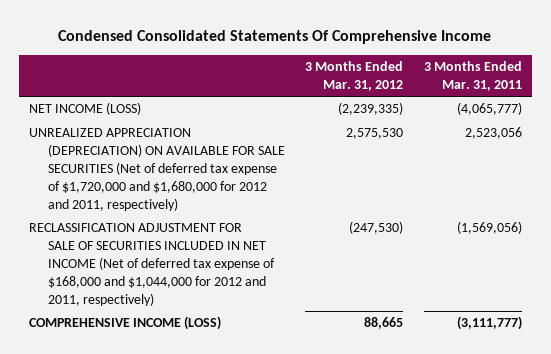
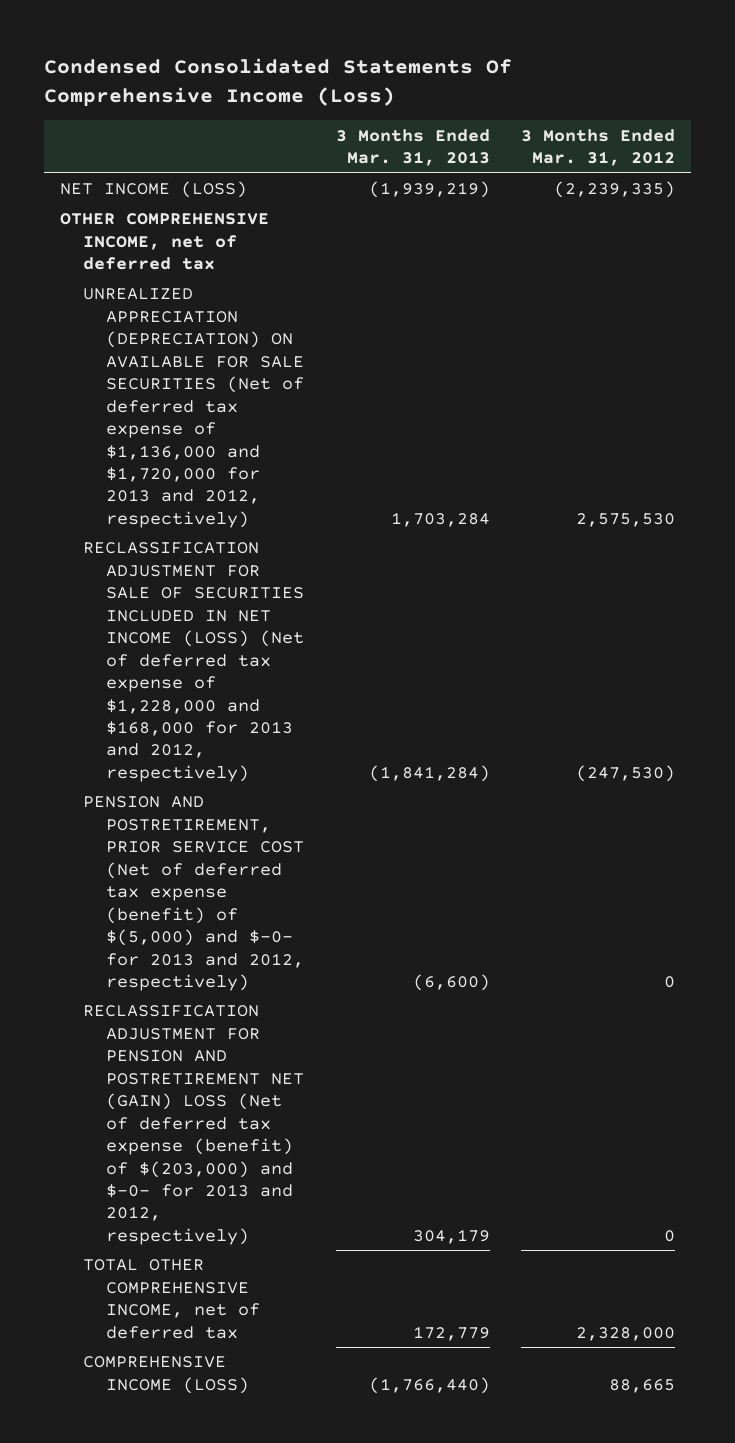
[58,29,492,44] Condensed Consolidated Statements Of Comprehensive Income -> [44,57,513,107] Condensed Consolidated Statements Of Comprehensive Income (Loss)
[423,61,522,91] 3 Months Ended Mar. 31, 2011 -> none
none -> [335,128,490,167] 3 Months Ended Mar. 31, 2013
none -> [59,213,269,271] OTHER COMPREHENSIVE INCOME, net of deferred tax
[29,128,286,211] UNREALIZED APPRECIATION (DEPRECIATION) ON AVAILABLE FOR SALE SECURITIES (Net of deferred tax expense of $1,720,000 and $1,680,000 for 2012 and 2011, respectively) -> [82,288,305,528] UNREALIZED APPRECIATION (DEPRECIATION) ON AVAILABLE FOR SALE SECURITIES (Net of deferred tax expense of $1,136,000 and $1,720,000 for 2013 and 2012, respectively)
[29,223,276,306] RECLASSIFICATION ADJUSTMENT FOR SALE OF SECURITIES INCLUDED IN NET INCOME (Net of deferred tax expense of $168,000 and $1,044,000 for 2012 and 2011, respectively) -> [82,542,305,782] RECLASSIFICATION ADJUSTMENT FOR SALE OF SECURITIES INCLUDED IN NET INCOME (LOSS) (Net of deferred tax expense of $1,228,000 and $168,000 for 2013 and 2012, respectively)
none -> [82,796,305,991] PENSION AND POSTRETIREMENT, PRIOR SERVICE COST (Net of deferred tax expense (benefit) of $(5,000) and $-0- for 2013 and 2012, respectively)
none -> [82,1005,305,1245] RECLASSIFICATION ADJUSTMENT FOR PENSION AND POSTRETIREMENT NET (GAIN) LOSS (Net of deferred tax expense (benefit) of $(203,000) and $-0- for 2013 and 2012, respectively)
none -> [82,1259,261,1339] TOTAL OTHER COMPREHENSIVE INCOME, net of deferred tax

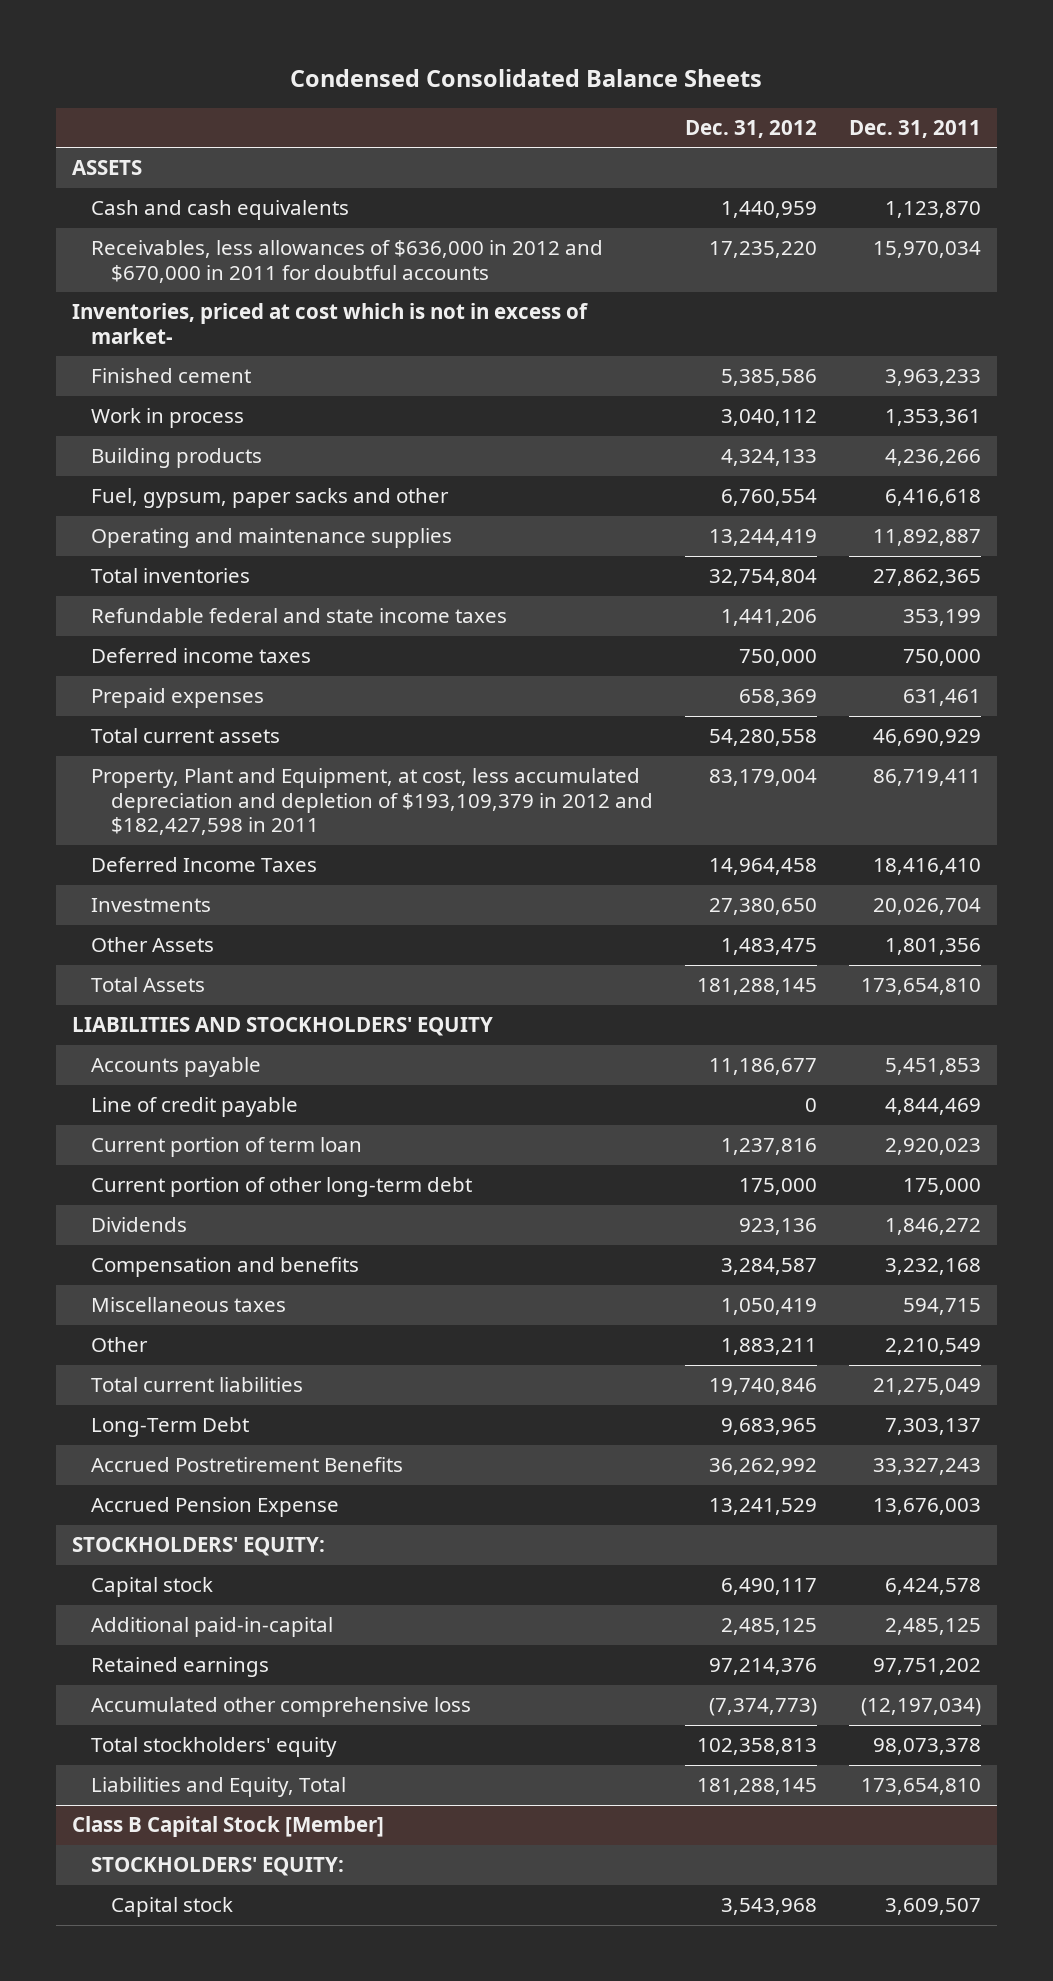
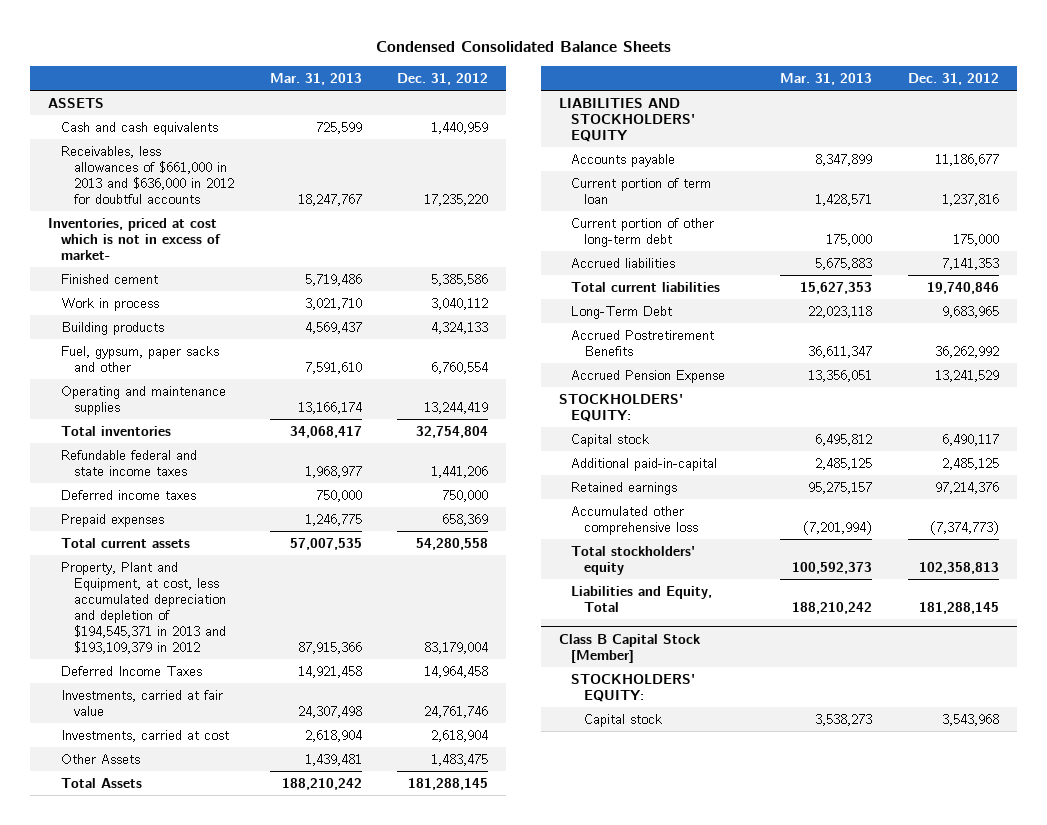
[848,119,981,138] Dec. 31, 2011 -> none
none -> [269,72,362,85] Mar. 31, 2013
[91,240,604,283] Receivables, less allowances of $636,000 in 2012 and $670,000 in 2011 for doubtful accounts -> [61,146,234,204] Receivables, less allowances of $661,000 in 2013 and $636,000 in 2012 for doubtful accounts
[91,768,654,836] Property, Plant and Equipment, at cost, less accumulated depreciation and depletion of $193,109,379 in 2012 and $182,427,598 in 2011 -> [61,562,226,654] Property, Plant and Equipment, at cost, less accumulated depreciation and depletion of $194,545,371 in 2013 and $193,109,379 in 2012
[91,898,212,913] Investments -> [61,690,224,716] Investments, carried at fair value
[708,898,817,916] 27,380,650 -> [424,705,489,718] 24,761,746
none -> [61,730,230,743] Investments, carried at cost
[91,1097,299,1118] Line of credit payable -> none
[91,1217,188,1233] Dividends -> none
[91,1257,360,1278] Compensation and benefits -> none
[91,1297,287,1313] Miscellaneous taxes -> none
[91,1337,149,1353] Other -> none
none -> [571,258,676,269] Accrued liabilities

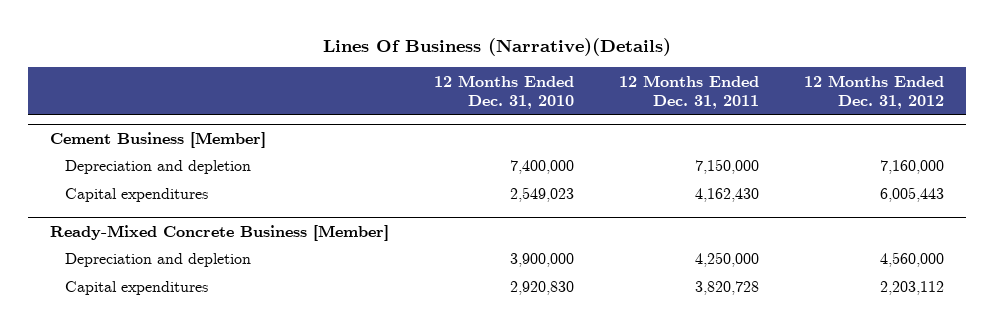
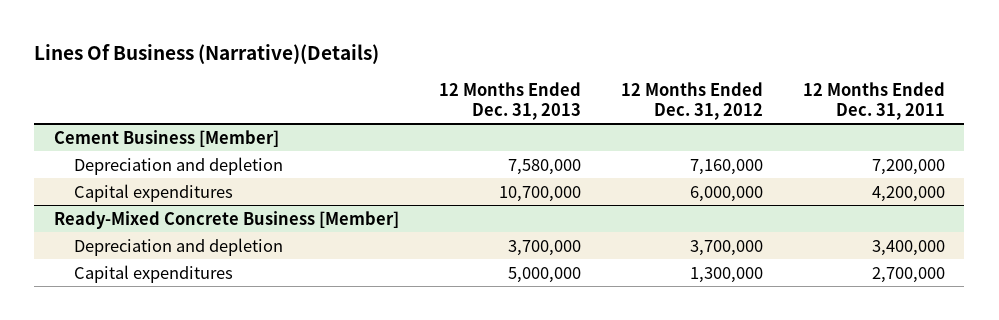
[434,74,575,109] 12 Months Ended Dec. 31, 2010 -> none
none -> [438,81,581,120] 12 Months Ended Dec. 31, 2013
[695,159,760,175] 7,150,000 -> [871,158,945,175] 7,200,000
[695,188,760,203] 4,162,430 -> [871,185,945,202] 4,200,000
[879,187,944,203] 6,005,443 -> [689,185,763,202] 6,000,000
[695,252,760,268] 4,250,000 -> [871,239,945,256] 3,400,000
[879,252,944,268] 4,560,000 -> [689,239,763,256] 3,700,000
[695,281,760,296] 3,820,728 -> [871,266,945,283] 2,700,000
[879,281,944,296] 2,203,112 -> [689,266,763,283] 1,300,000

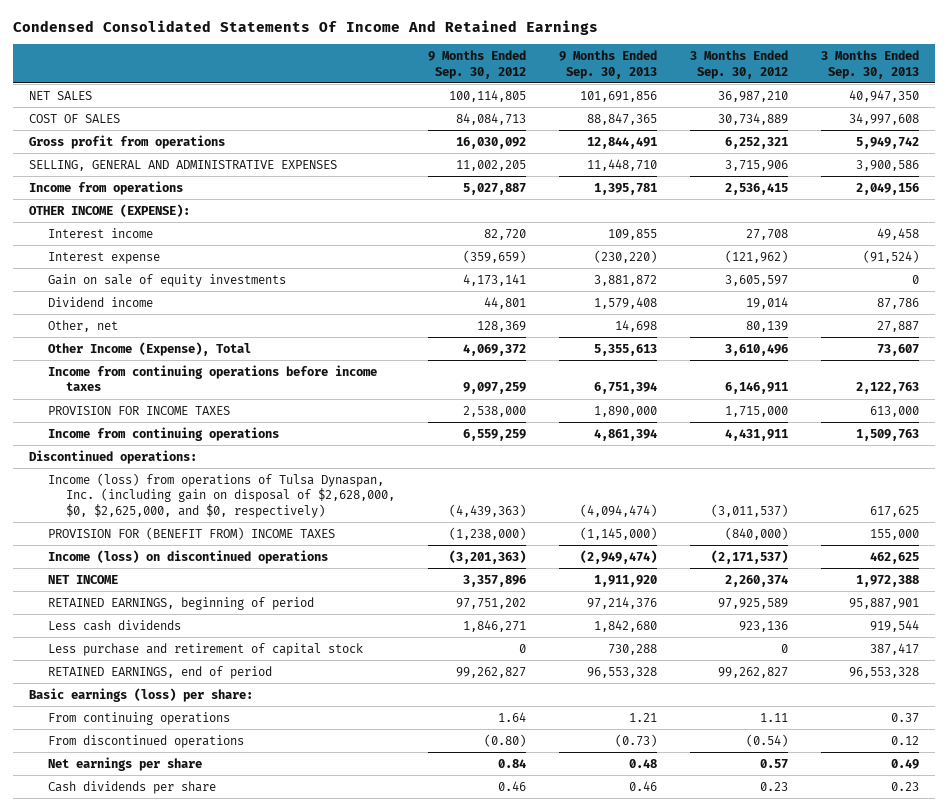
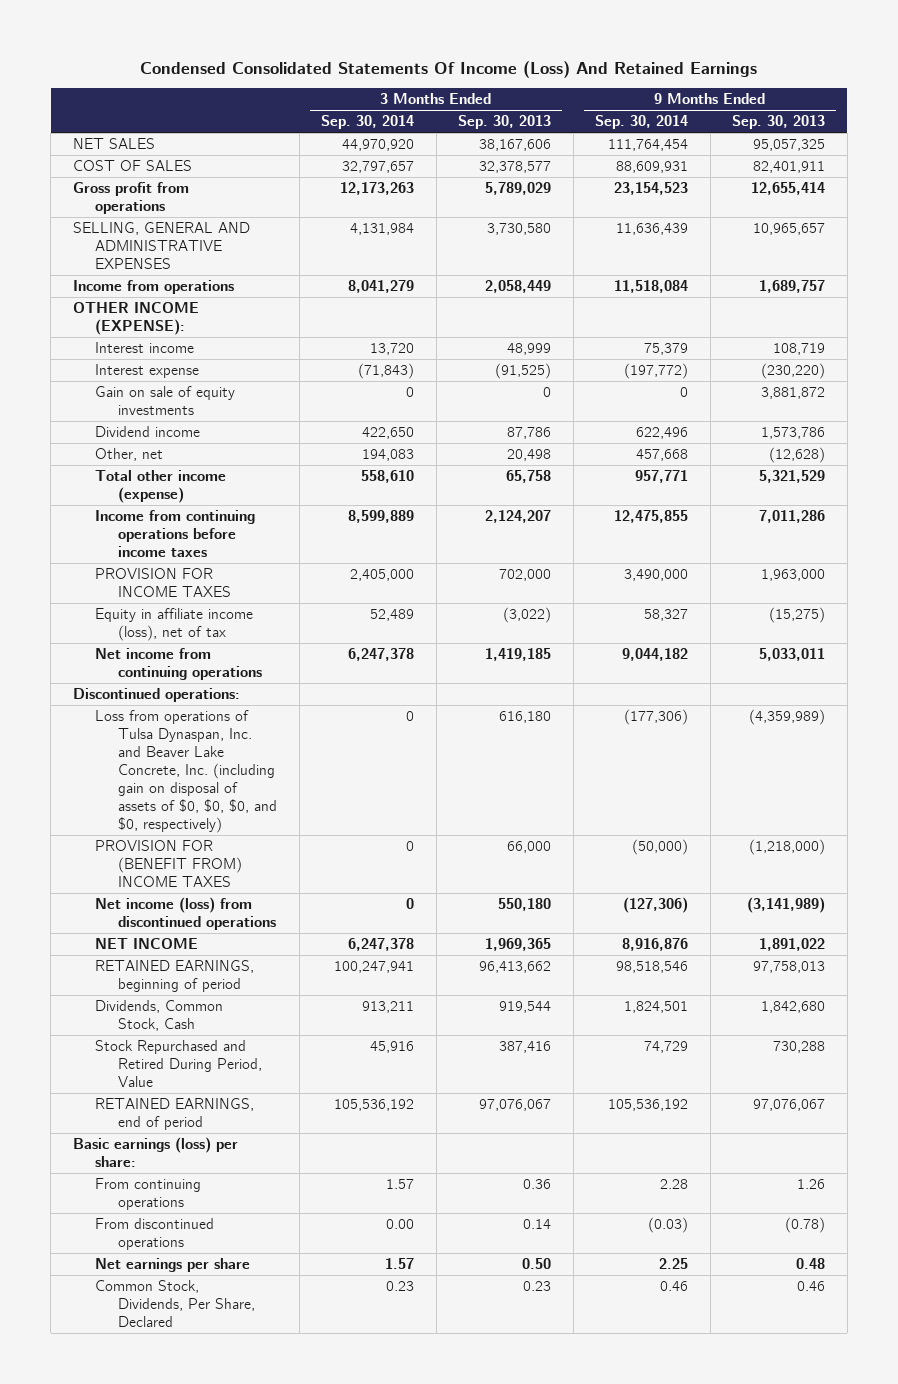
[12,19,598,35] Condensed Consolidated Statements Of Income And Retained Earnings -> [139,60,757,78] Condensed Consolidated Statements Of Income (Loss) And Retained Earnings
[427,49,526,79] 9 Months Ended Sep. 30, 2012 -> none
[689,49,788,79] 3 Months Ended Sep. 30, 2012 -> none
none -> [321,115,415,130] Sep. 30, 2014
none -> [595,115,689,130] Sep. 30, 2014
[579,90,657,102] 101,691,856 -> [753,139,826,152] 95,057,325
[848,89,919,102] 40,947,350 -> [479,139,552,152] 38,167,606
[586,112,657,125] 88,847,365 -> [753,161,826,174] 82,401,911
[848,112,919,125] 34,997,608 -> [479,161,552,174] 32,378,577
[586,136,657,149] 12,844,491 -> [751,182,826,196] 12,655,414
[855,136,919,149] 5,949,742 -> [485,182,552,196] 5,789,029
[586,158,657,171] 11,448,710 -> [753,223,826,236] 10,965,657
[855,159,919,171] 3,900,586 -> [487,223,552,236] 3,730,580
[593,182,657,195] 1,395,781 -> [759,280,826,294] 1,689,757
[855,182,919,195] 2,049,156 -> [485,280,552,294] 2,058,449
[607,228,657,240] 109,855 -> [773,343,826,356] 108,719
[876,227,919,240] 49,458 -> [507,343,552,356] 48,999
[862,249,919,263] (91,524) -> [495,363,552,380] (91,525)
[593,296,657,309] 1,579,408 -> [761,427,826,440] 1,573,786
[614,319,657,332] 14,698 -> [769,447,826,464] (12,628)
[876,320,919,332] 27,887 -> [507,449,552,462] 20,498
[47,341,251,356] Other Income (Expense), Total -> [95,470,227,504] Total other income (expense)
[593,343,657,356] 5,355,613 -> [759,470,826,484] 5,321,529
[876,343,919,356] 73,607 -> [506,470,552,484] 65,758
[593,382,657,395] 6,751,394 -> [759,510,826,524] 7,011,286
[855,382,919,395] 2,122,763 -> [485,510,552,524] 2,124,207
[593,405,657,417] 1,890,000 -> [761,569,826,582] 1,963,000
[869,405,919,417] 613,000 -> [499,569,552,582] 702,000
none -> [95,608,254,642] Equity in affiliate income (loss), net of tax
[47,426,279,441] Income from continuing operations -> [95,648,263,681] Net income from continuing operations
[593,428,657,441] 4,861,394 -> [759,648,826,662] 5,033,011
[855,428,919,441] 1,509,763 -> [485,648,552,662] 1,419,185
[47,642,363,656] Less purchase and retirement of capital stock -> none
[47,472,395,519] Income (loss) from operations of Tulsa Dynaspan, Inc. (including gain on disposal of $2,628,000, $0, $2,625,000, and $0, respectively) -> [95,710,278,834] Loss from operations of Tulsa Dynaspan, Inc. and Beaver Lake Concrete, Inc. (including gain on disposal of assets of $0, $0, $0, and $0, respectively)
[579,504,657,518] (4,094,474) -> [749,709,826,726] (4,359,989)
[869,506,919,518] 617,625 -> [499,711,552,724] 616,180
[579,526,657,540] (1,145,000) -> [749,839,826,856] (1,218,000)
[869,528,919,540] 155,000 -> [507,841,552,854] 66,000
[47,549,328,564] Income (loss) on discontinued operations -> [95,897,277,931] Net income (loss) from discontinued operations
[579,549,657,564] (2,949,474) -> [747,897,826,914] (3,141,989)
[869,551,919,564] 462,625 -> [498,898,552,912] 550,180
[593,574,657,587] 1,911,920 -> [759,938,826,952] 1,891,022
[855,574,919,587] 1,972,388 -> [485,938,552,952] 1,969,365
[586,596,657,609] 97,214,376 -> [753,961,826,974] 97,758,013
[848,597,919,609] 95,887,901 -> [479,961,552,974] 96,413,662
[47,619,181,631] Less cash dividends -> [95,1000,224,1032] Dividends, Common Stock, Cash
none -> [95,1040,263,1088] Stock Repurchased and Retired During Period, Value
[586,666,657,678] 96,553,328 -> [753,1099,826,1112] 97,076,067
[848,666,919,678] 96,553,328 -> [479,1099,552,1112] 97,076,067
[628,712,657,722] 1.21 -> [797,1179,826,1190] 1.26
[890,712,919,723] 0.37 -> [523,1179,552,1190] 0.36
[614,733,657,747] (0.73) -> [785,1217,826,1234] (0.78)
[890,735,919,745] 0.12 -> [523,1219,552,1230] 0.14
[890,758,919,769] 0.49 -> [522,1258,552,1270] 0.50
[47,780,216,794] Cash dividends per share -> [95,1280,256,1328] Common Stock, Dividends, Per Share, Declared

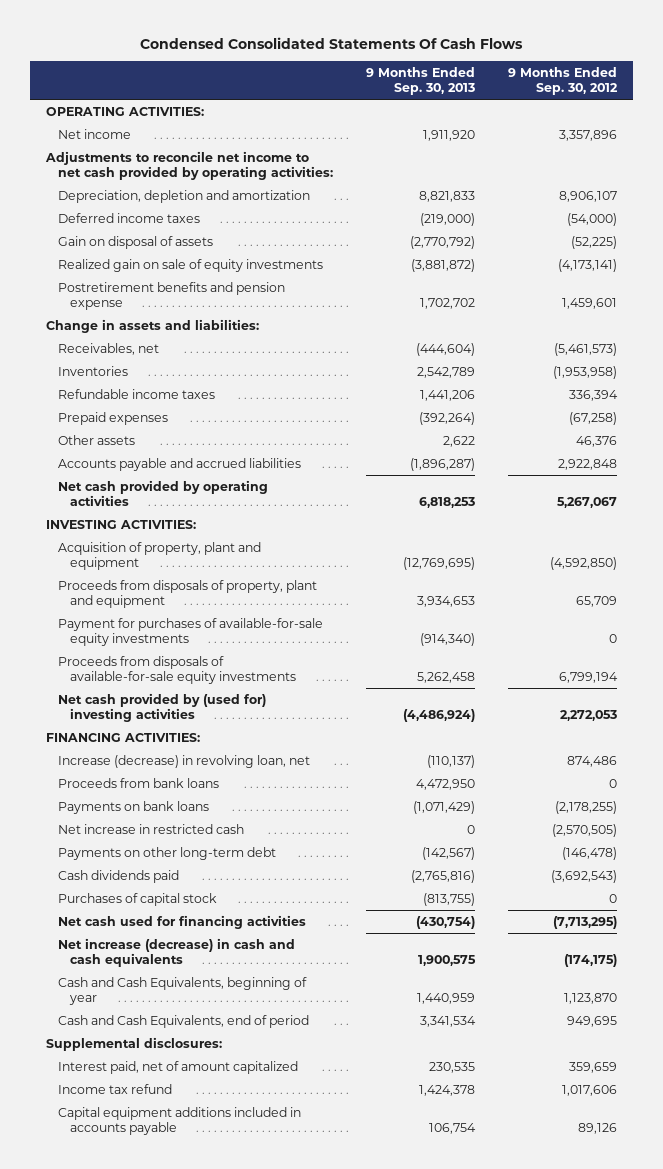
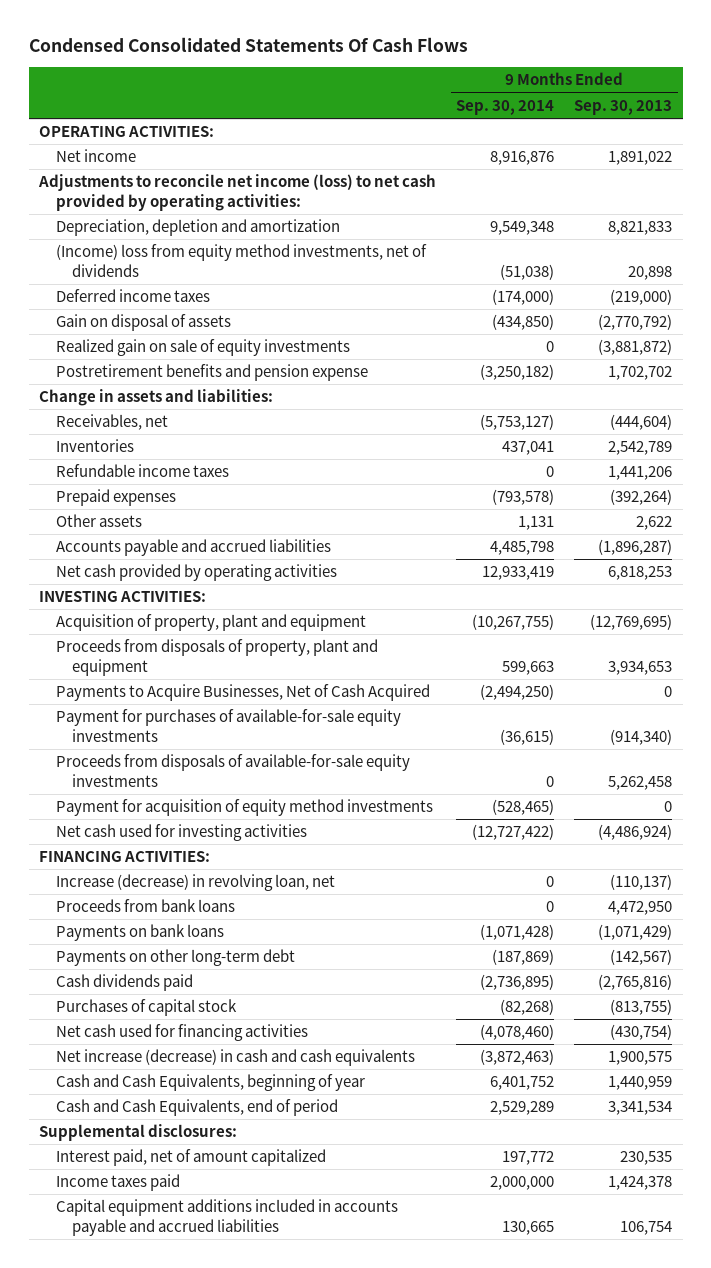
[507,66,618,96] 9 Months Ended Sep. 30, 2012 -> none
none -> [456,99,555,115] Sep. 30, 2014
[422,129,475,141] 1,911,920 -> [608,151,673,166] 1,891,022
[45,150,333,181] Adjustments to reconcile net income to net cash provided by operating activities: -> [37,174,436,211] Adjustments to reconcile net income (loss) to net cash provided by operating activities:
none -> [55,244,427,277] (Income) loss from equity method investments, net of dividends
none -> [55,684,430,702] Payments to Acquire Businesses, Net of Cash Acquired
none -> [55,799,433,817] Payment for acquisition of equity method investments
[57,692,266,723] Net cash provided by (used for) investing activities -> [55,824,307,842] Net cash used for investing activities
[57,823,244,834] Net increase in restricted cash -> none
[57,1083,172,1094] Income tax refund -> [55,1174,180,1192] Income taxes paid
[57,1106,301,1136] Capital equipment additions included in accounts payable -> [55,1199,398,1236] Capital equipment additions included in accounts payable and accrued liabilities

